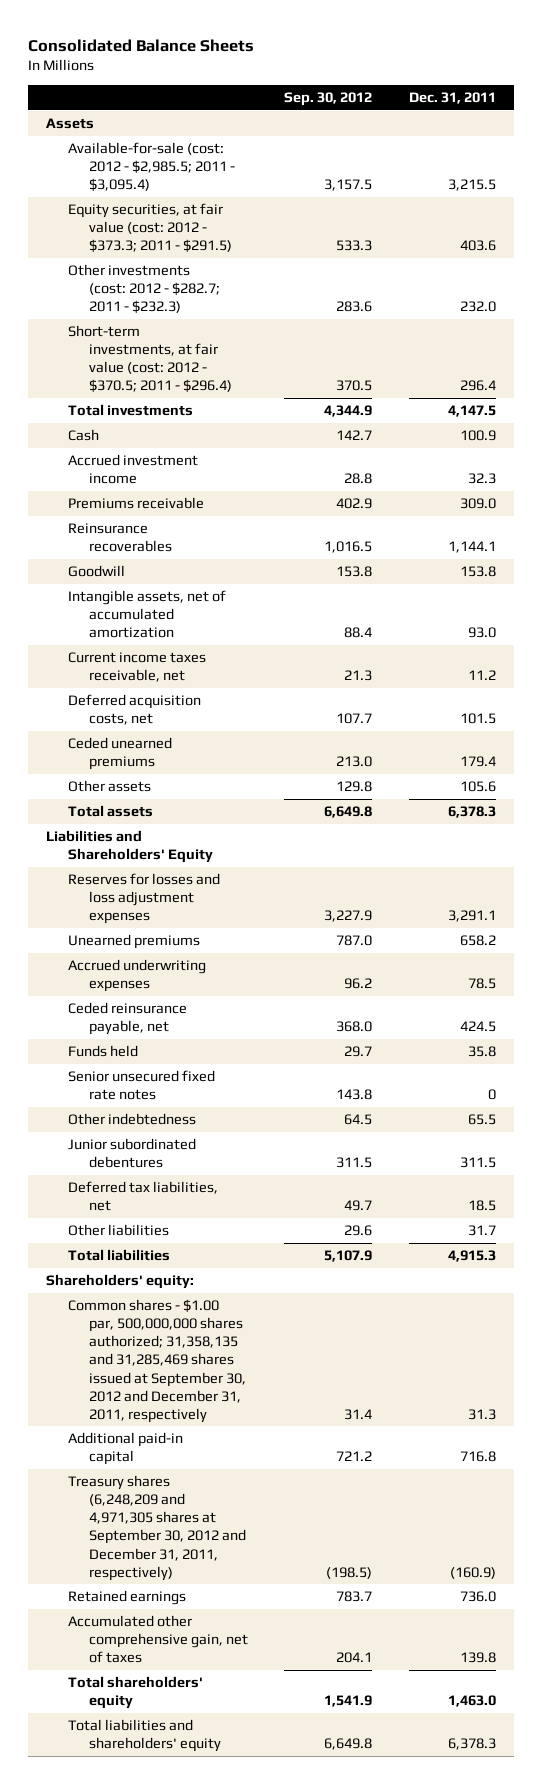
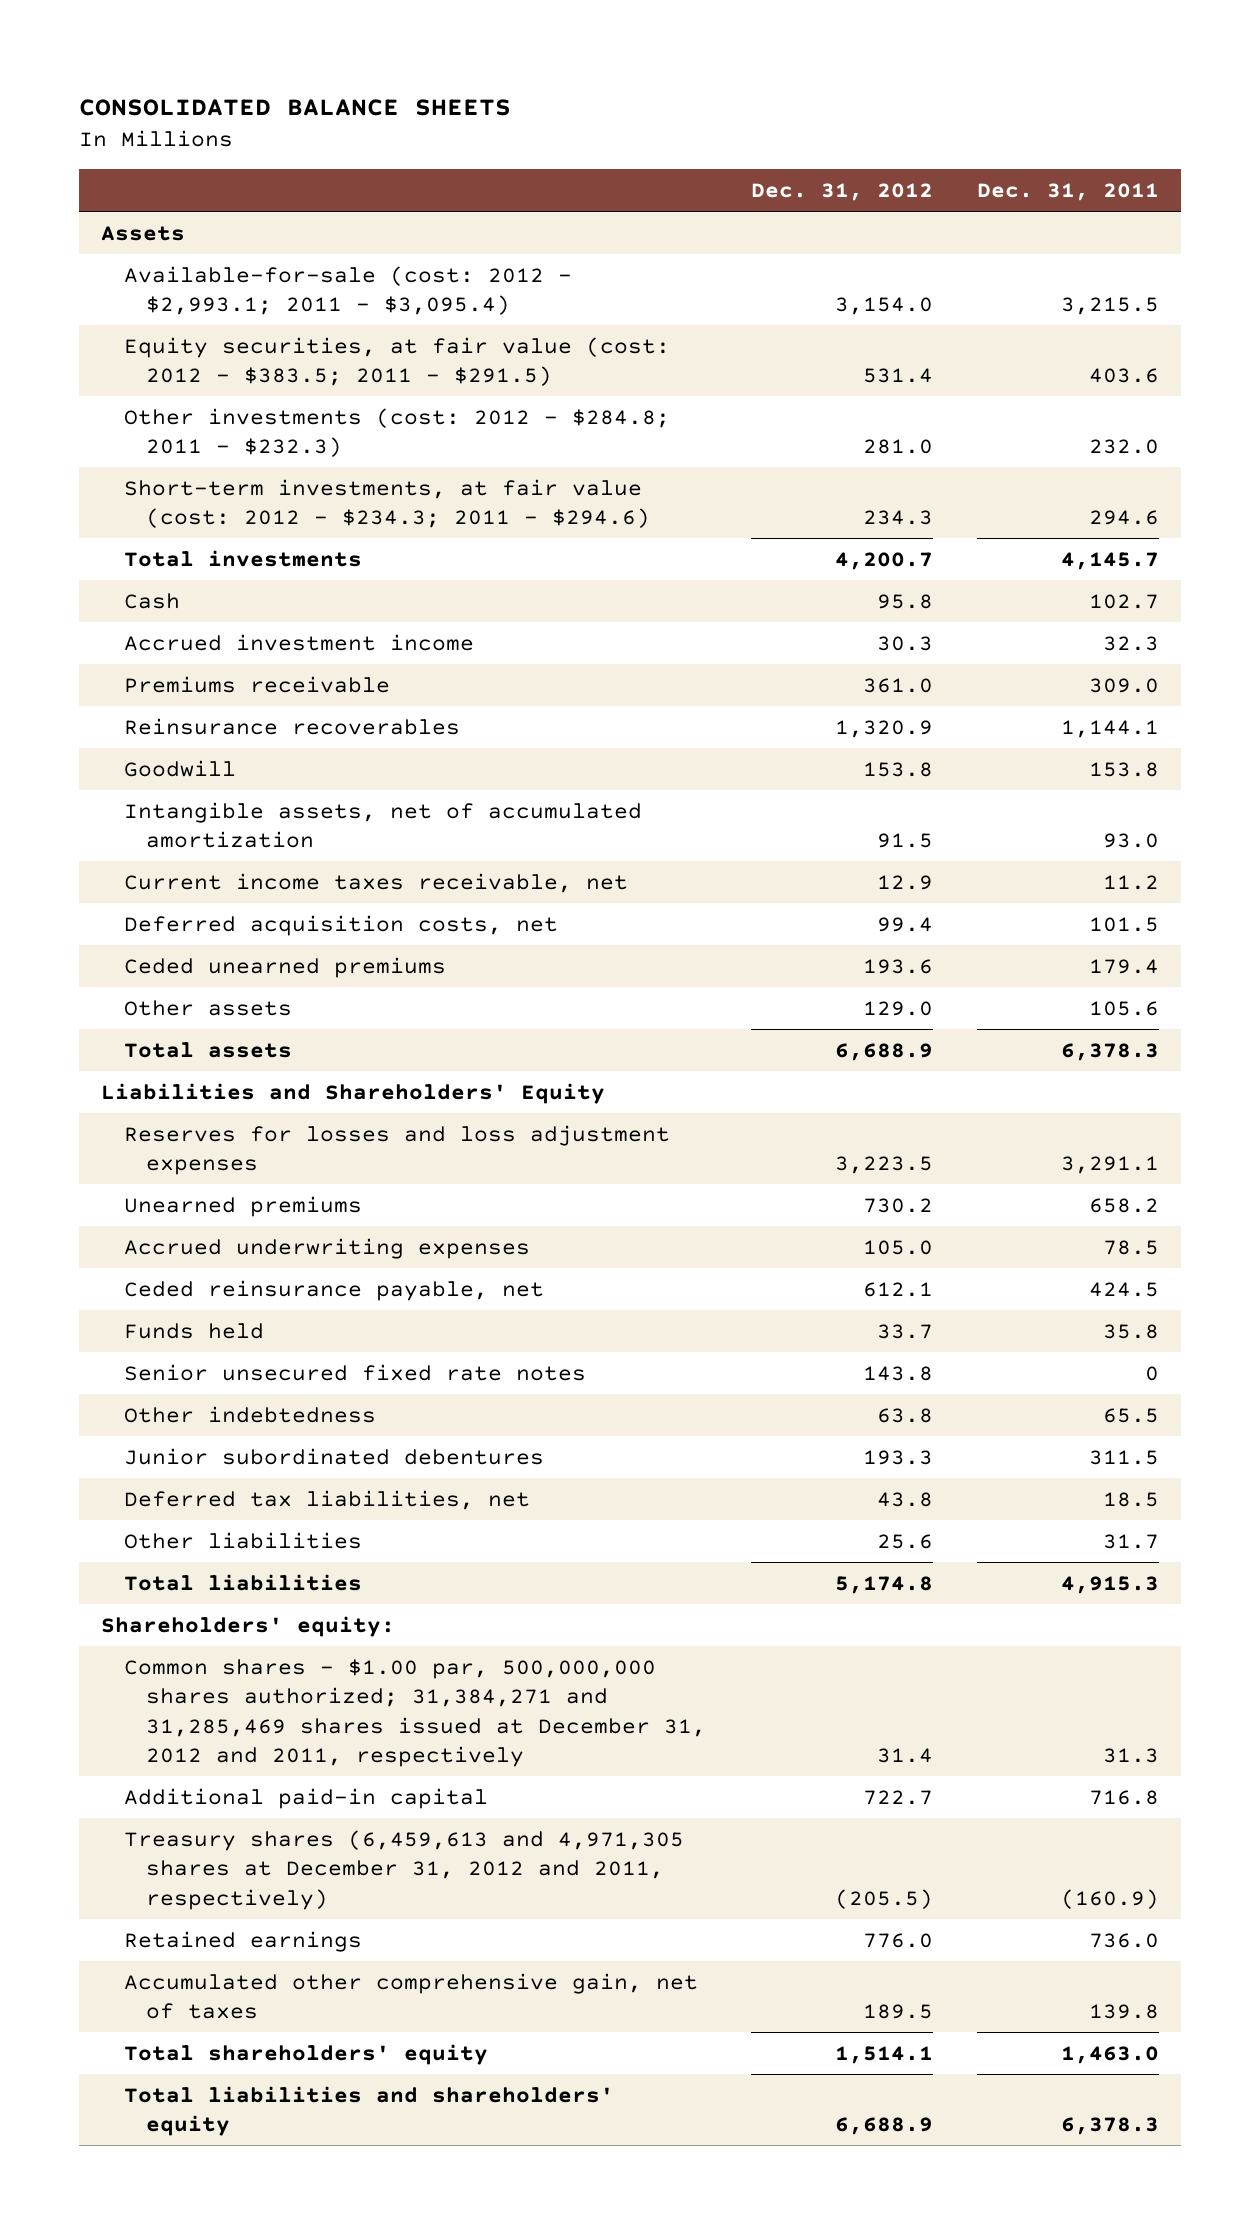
[28,38,255,52] Consolidated Balance Sheets -> [79,99,512,117] CONSOLIDATED BALANCE SHEETS
[284,91,373,106] Sep. 30, 2012 -> none
none -> [750,182,933,201] Dec. 31, 2012
[67,142,235,193] Available-for-sale (cost: 2012 - $2,985.5; 2011 - $3,095.4) -> [123,265,572,316] Available-for-sale (cost: 2012 - $2,993.1; 2011 - $3,095.4)
[67,203,232,254] Equity securities, at fair value (cost: 2012 - $373.3; 2011 - $291.5) -> [123,336,670,387] Equity securities, at fair value (cost: 2012 - $383.5; 2011 - $291.5)
[67,264,220,315] Other investments (cost: 2012 - $282.7; 2011 - $232.3) -> [123,407,670,458] Other investments (cost: 2012 - $284.8; 2011 - $232.3)
[67,325,232,394] Short-term investments, at fair value (cost: 2012 - $370.5; 2011 - $296.4) -> [123,478,651,529] Short-term investments, at fair value (cost: 2012 - $234.3; 2011 - $294.6)
[459,380,496,392] 296.4 -> [1089,510,1160,526] 294.6
[447,405,496,418] 4,147.5 -> [1061,551,1160,570] 4,145.7
[459,430,496,442] 100.9 -> [1089,593,1160,609] 102.7
[67,1299,246,1423] Common shares - $1.00 par, 500,000,000 shares authorized; 31,358,135 and 31,285,469 shares issued at September 30, 2012 and December 31, 2011, respectively -> [123,1658,707,1768] Common shares - $1.00 par, 500,000,000 shares authorized; 31,384,271 and 31,285,469 shares issued at December 31, 2012 and 2011, respectively
[67,1475,246,1581] Treasury shares (6,248,209 and 4,971,305 shares at September 30, 2012 and December 31, 2011, respectively) -> [123,1829,684,1910] Treasury shares (6,459,613 and 4,971,305 shares at December 31, 2012 and 2011, respectively)

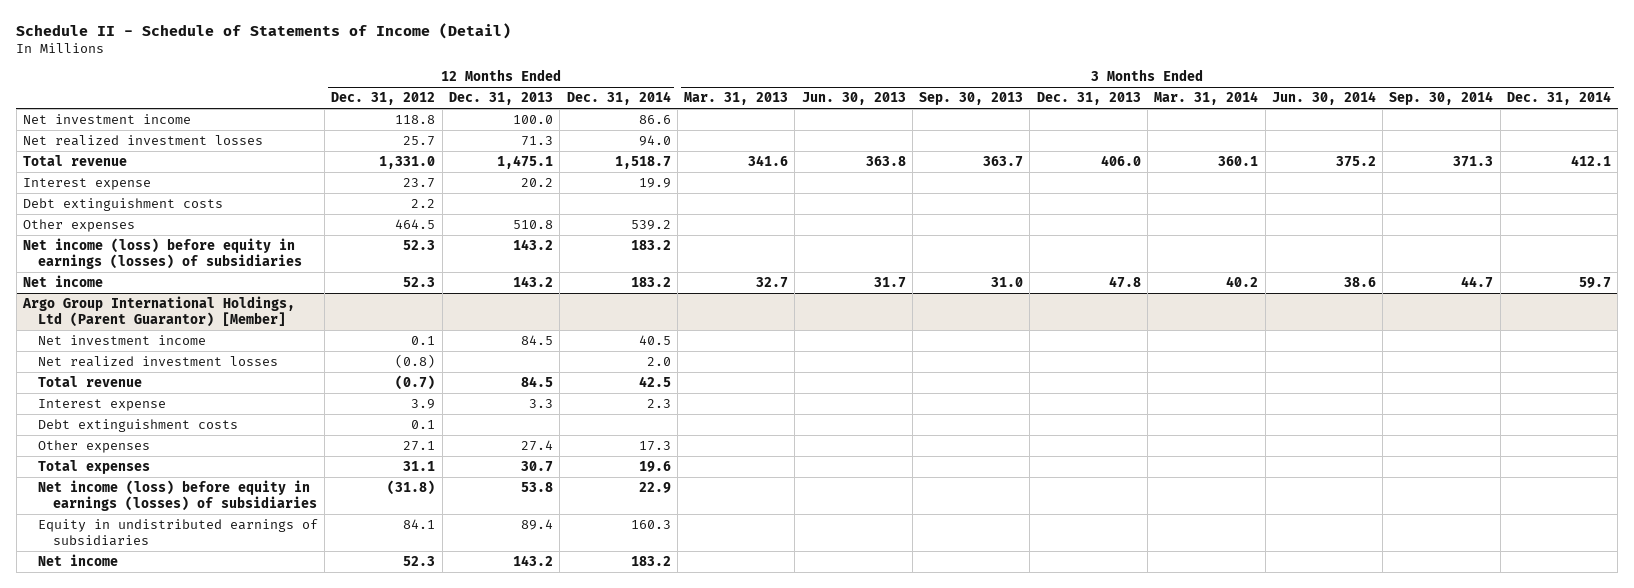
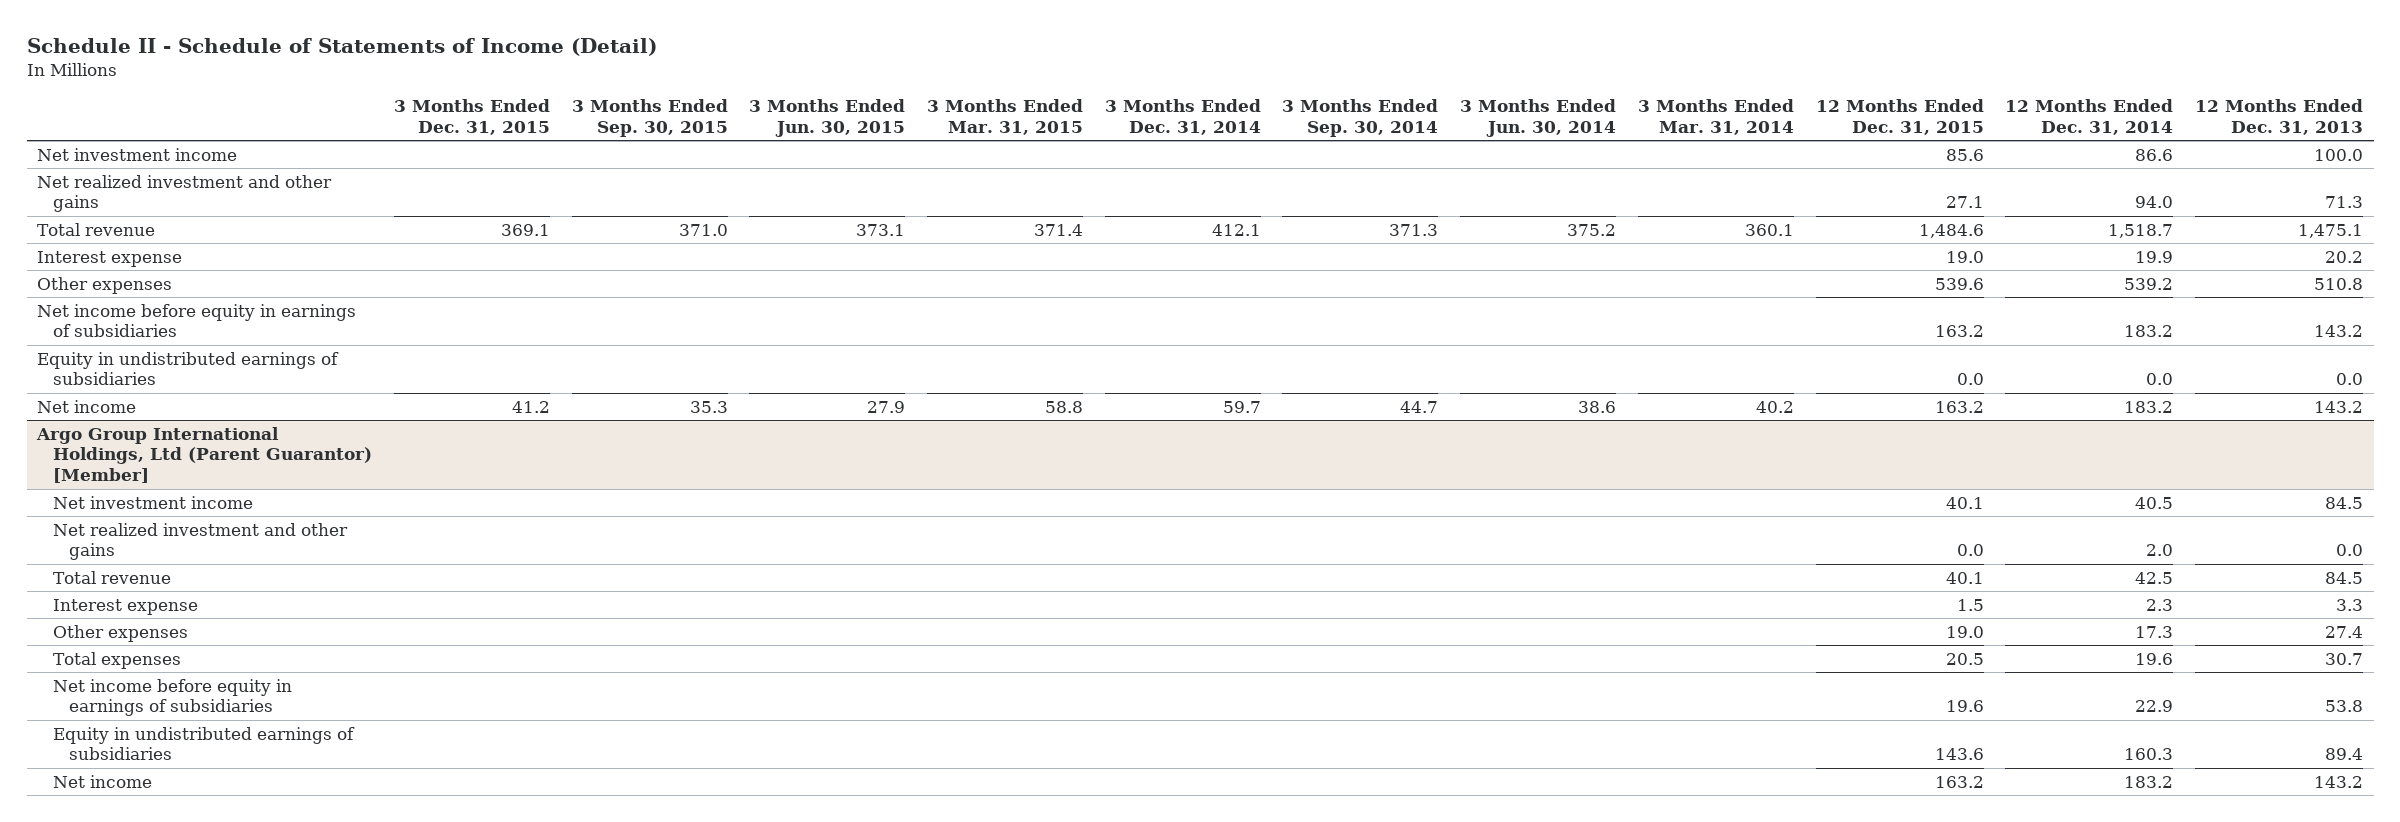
[331,92,436,106] Dec. 31, 2012 -> none
[684,92,789,106] Mar. 31, 2013 -> none
[801,92,906,106] Jun. 30, 2013 -> none
[919,92,1024,106] Sep. 30, 2013 -> none
[1036,92,1141,106] Dec. 31, 2013 -> none
none -> [393,99,550,135] 3 Months Ended Dec. 31, 2015
none -> [571,99,728,137] 3 Months Ended Sep. 30, 2015
none -> [749,99,906,137] 3 Months Ended Jun. 30, 2015
none -> [927,99,1084,135] 3 Months Ended Mar. 31, 2015
none -> [1815,99,1984,135] 12 Months Ended Dec. 31, 2015
[23,134,264,146] Net realized investment losses -> [37,174,333,213] Net realized investment and other gains
[23,197,224,211] Debt extinguishment costs -> none
[23,237,302,269] Net income (loss) before equity in earnings (losses) of subsidiaries -> [37,303,357,338] Net income before equity in earnings of subsidiaries
none -> [37,351,340,386] Equity in undistributed earnings of subsidiaries
[37,355,278,367] Net realized investment losses -> none
none -> [53,522,349,561] Net realized investment and other gains
[37,418,238,432] Debt extinguishment costs -> none
[37,479,317,511] Net income (loss) before equity in earnings (losses) of subsidiaries -> [53,678,293,717] Net income before equity in earnings of subsidiaries

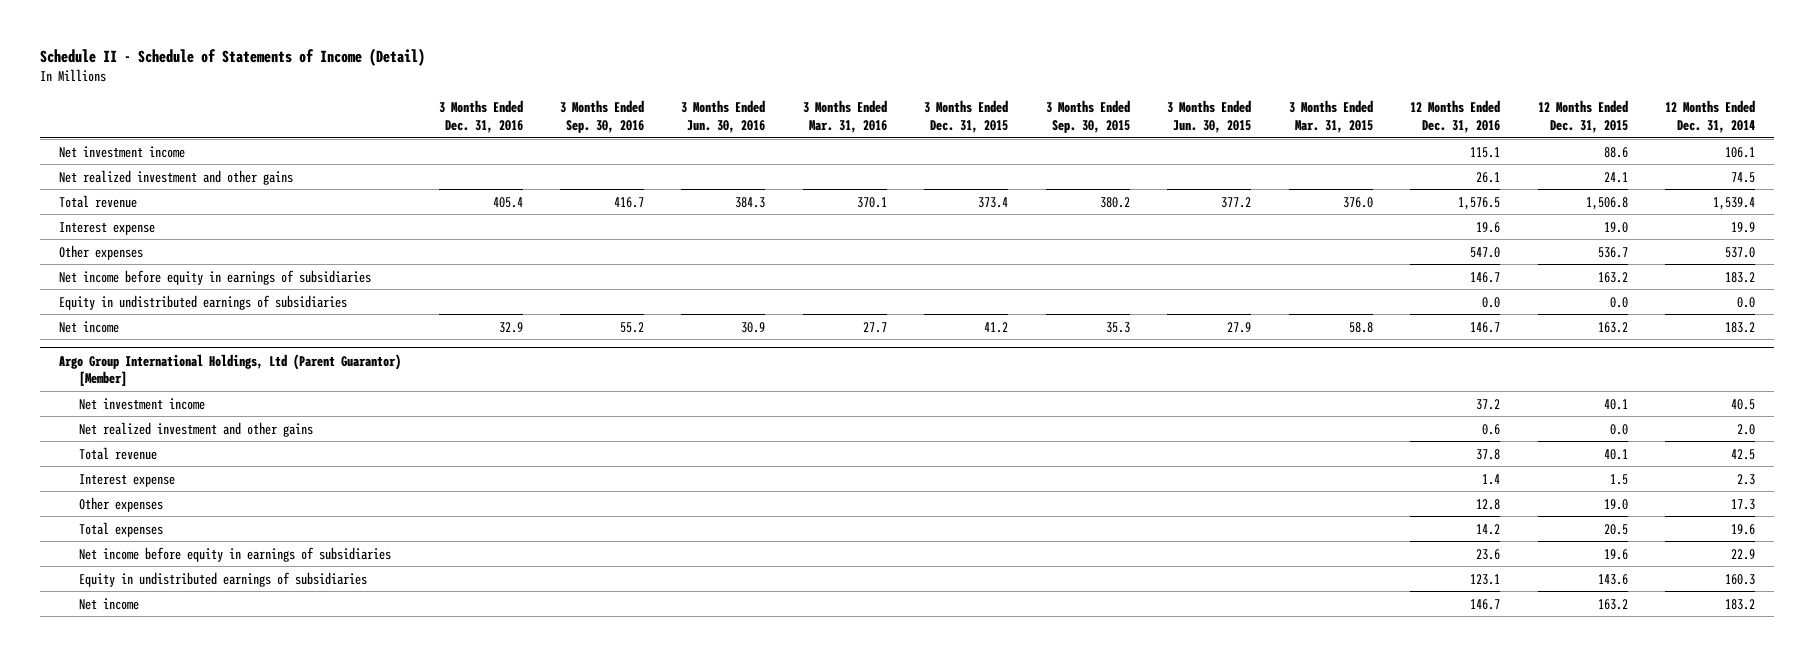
[1104,99,1261,135] 3 Months Ended Dec. 31, 2014 -> none
[1282,99,1439,137] 3 Months Ended Sep. 30, 2014 -> none
[1460,99,1617,137] 3 Months Ended Jun. 30, 2014 -> none
[1637,99,1794,135] 3 Months Ended Mar. 31, 2014 -> none
[2194,99,2363,135] 12 Months Ended Dec. 31, 2013 -> none
none -> [438,100,523,134] 3 Months Ended Dec. 31, 2016
none -> [559,100,644,134] 3 Months Ended Sep. 30, 2016
none -> [681,100,766,134] 3 Months Ended Jun. 30, 2016
none -> [802,100,887,134] 3 Months Ended Mar. 31, 2016
none -> [1410,100,1501,134] 12 Months Ended Dec. 31, 2016
[1945,148,1984,161] 85.6 -> [1603,146,1628,158] 88.6
[2135,148,2174,161] 86.6 -> [1725,146,1756,158] 106.1
[1945,196,1984,209] 27.1 -> [1603,171,1628,183] 24.1
[2135,196,2174,209] 94.0 -> [1731,171,1756,183] 74.5
[500,223,550,236] 369.1 -> [978,196,1009,208] 373.4
[678,223,728,236] 371.0 -> [1099,196,1130,208] 380.2
[856,223,906,236] 373.1 -> [1221,196,1252,208] 377.2
[1034,223,1084,236] 371.4 -> [1342,196,1373,208] 376.0
[1918,223,1984,238] 1,484.6 -> [1585,196,1628,210] 1,506.8
[2108,223,2174,238] 1,518.7 -> [1713,196,1756,210] 1,539.4
[1934,277,1984,290] 539.6 -> [1597,246,1628,258] 536.7
[2124,277,2174,290] 539.2 -> [1725,246,1756,258] 537.0

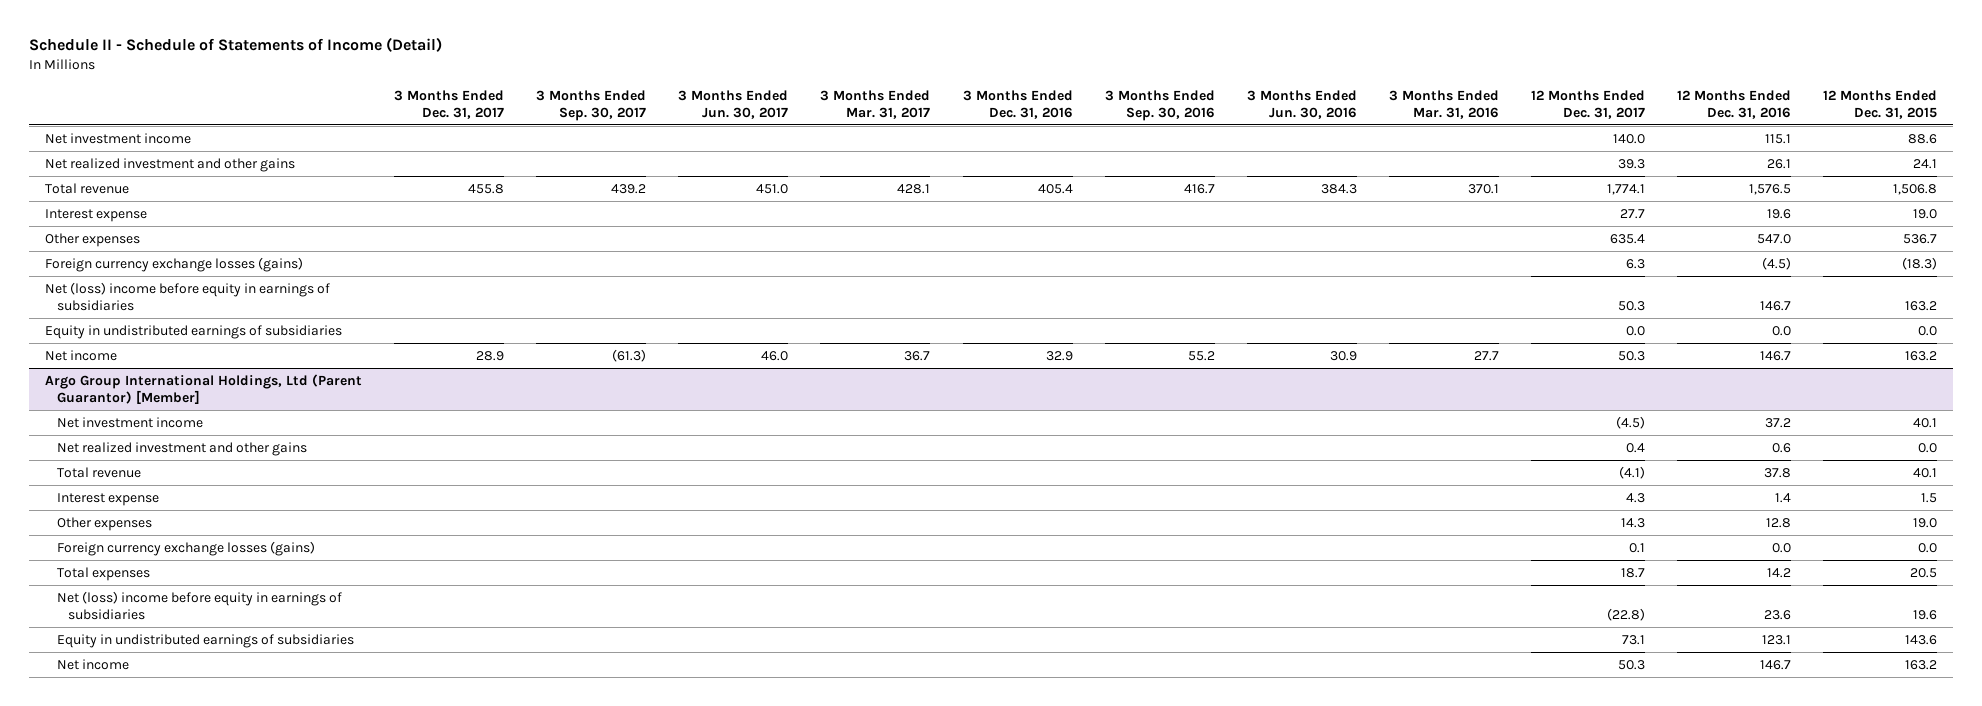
[924,100,1009,134] 3 Months Ended Dec. 31, 2015 -> none
[1045,100,1130,134] 3 Months Ended Sep. 30, 2015 -> none
[1167,100,1252,134] 3 Months Ended Jun. 30, 2015 -> none
[1288,100,1373,134] 3 Months Ended Mar. 31, 2015 -> none
[1665,100,1756,134] 12 Months Ended Dec. 31, 2014 -> none
none -> [394,89,505,119] 3 Months Ended Dec. 31, 2017
none -> [536,89,647,121] 3 Months Ended Sep. 30, 2017
none -> [678,89,789,119] 3 Months Ended Jun. 30, 2017
none -> [820,89,931,119] 3 Months Ended Mar. 31, 2017
none -> [1530,89,1645,119] 12 Months Ended Dec. 31, 2017
none -> [44,256,303,272] Foreign currency exchange losses (gains)
[59,269,372,285] Net income before equity in earnings of subsidiaries -> [44,281,330,311] Net (loss) income before equity in earnings of subsidiaries
none -> [56,540,315,556] Foreign currency exchange losses (gains)
[78,546,391,562] Net income before equity in earnings of subsidiaries -> [56,590,342,620] Net (loss) income before equity in earnings of subsidiaries

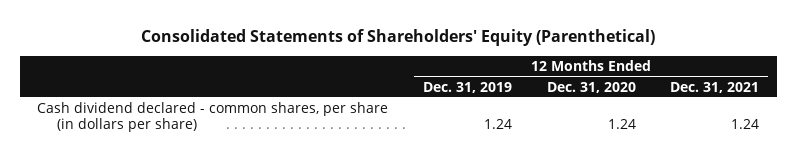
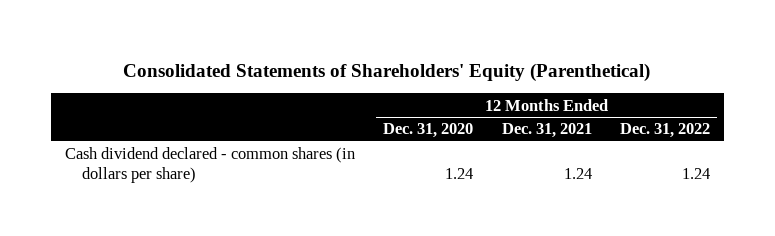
[423,81,513,93] Dec. 31, 2019 -> none
none -> [619,123,710,139] Dec. 31, 2022
[37,102,389,133] Cash dividend declared - common shares, per share (in dollars per share) -> [65,147,356,183] Cash dividend declared - common shares (in dollars per share)

